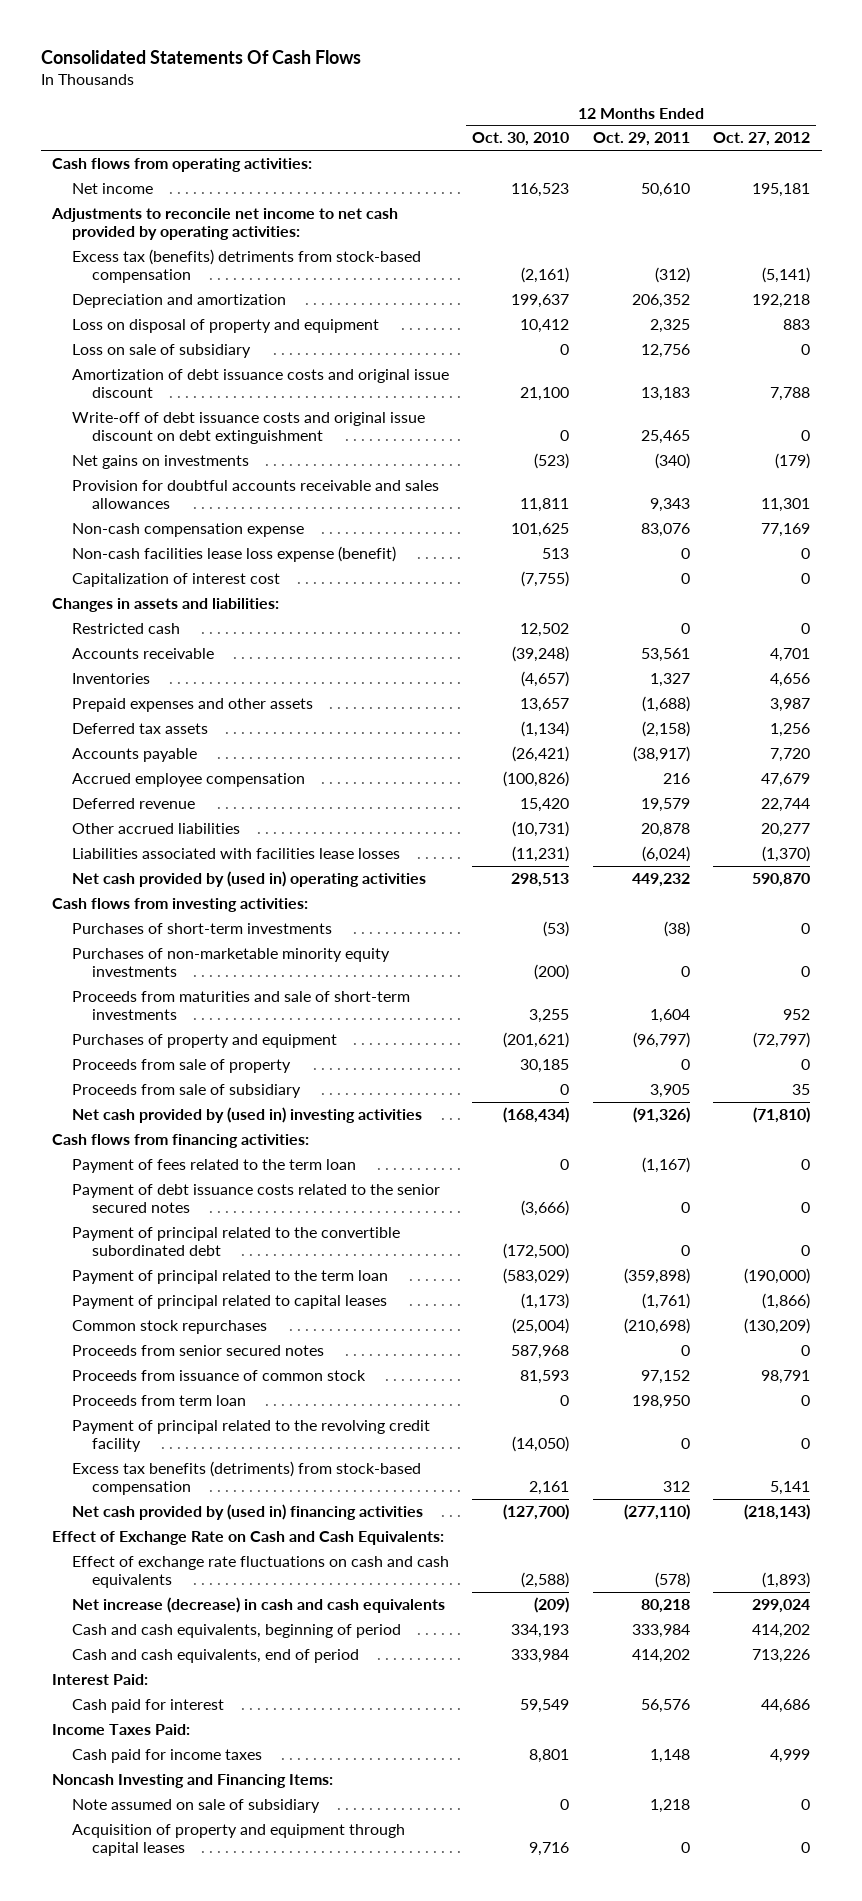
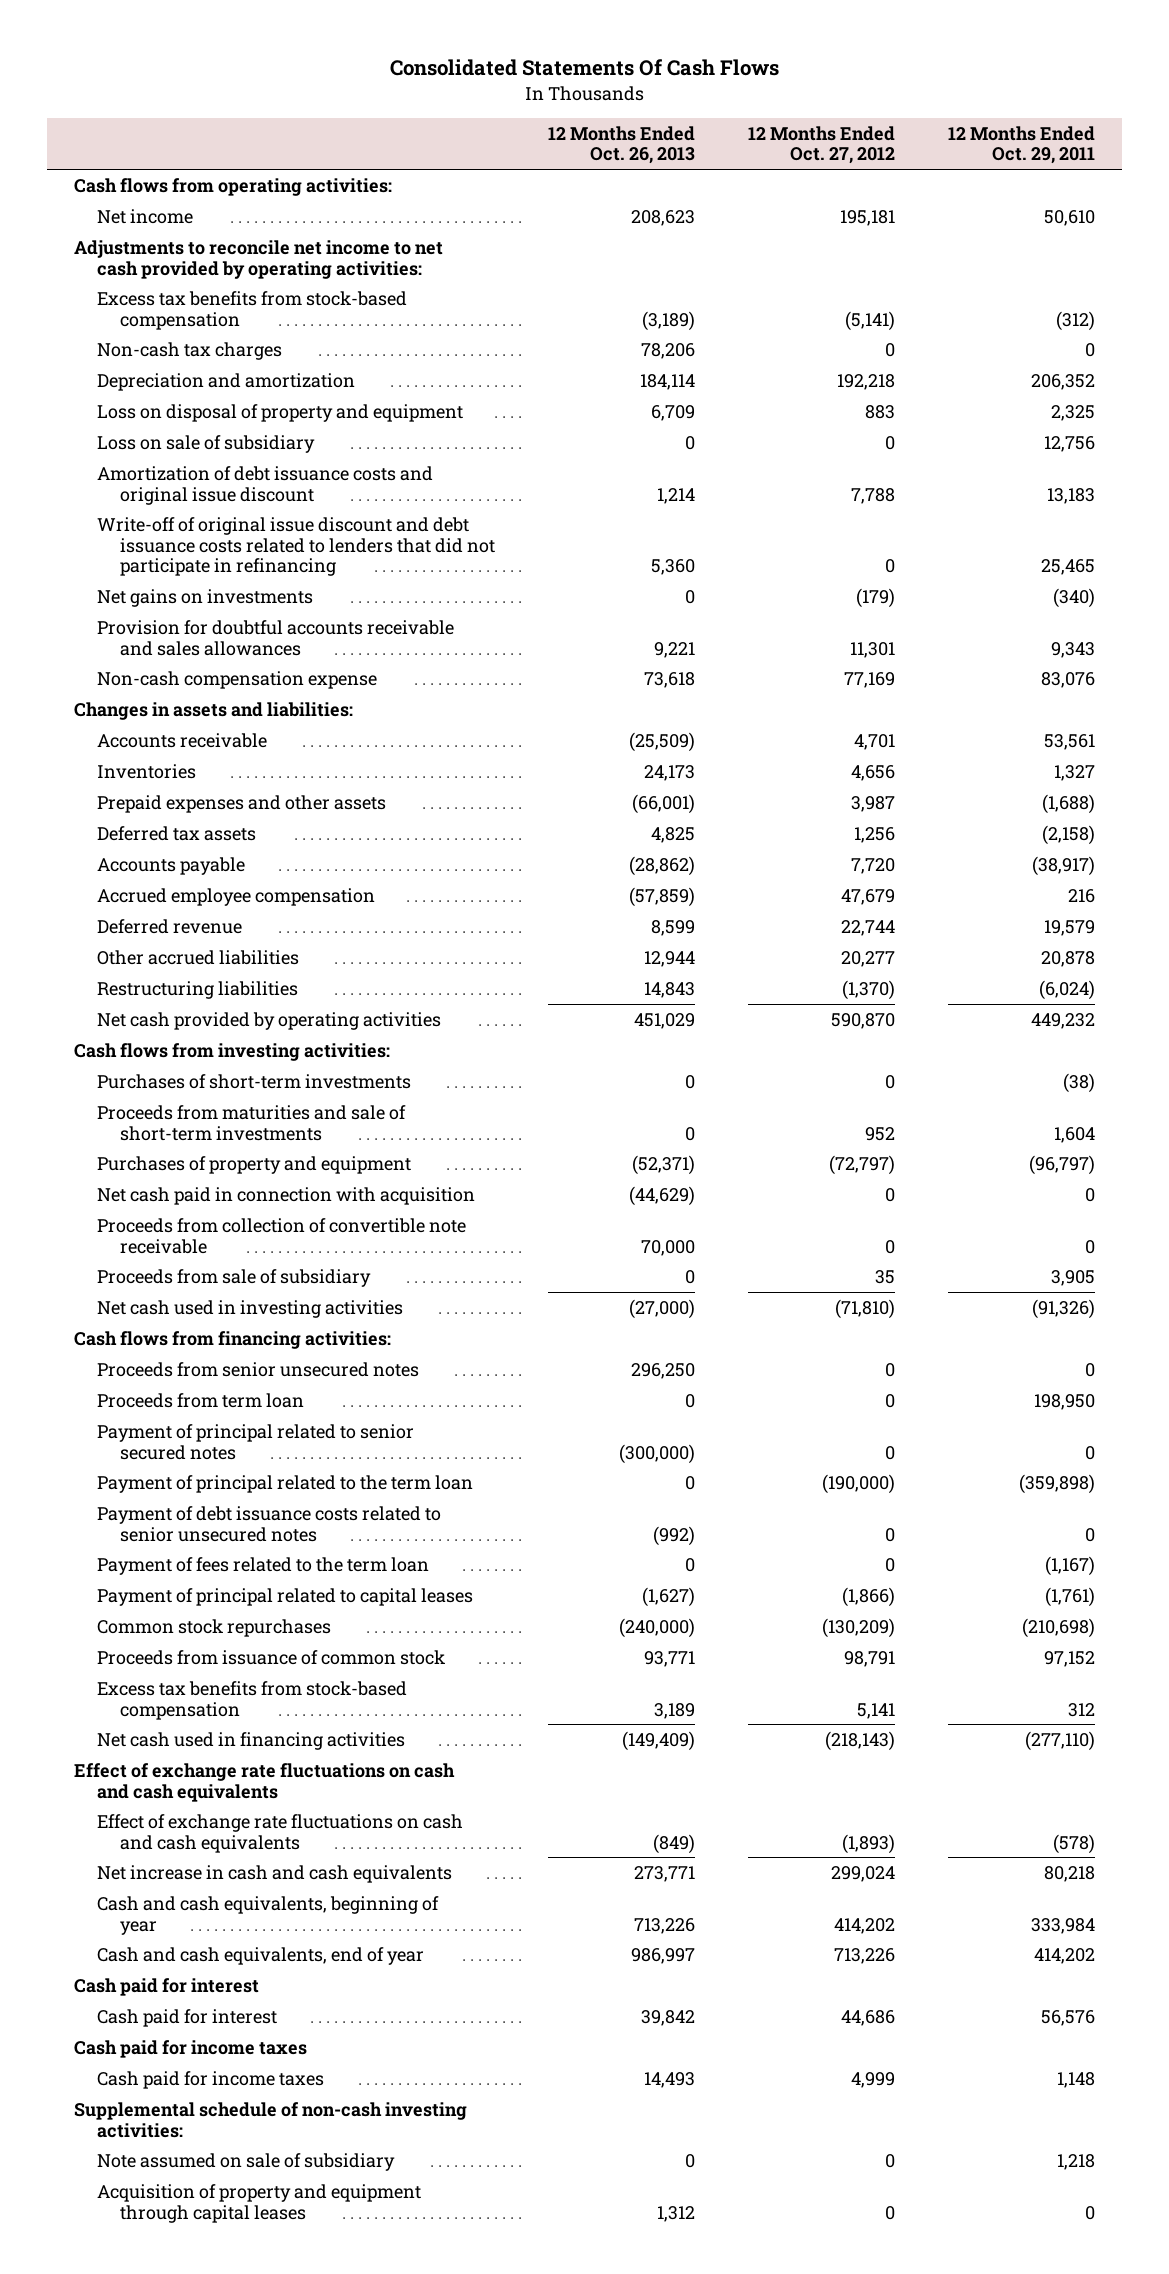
[472,132,570,147] Oct. 30, 2010 -> none
none -> [548,125,696,165] 12 Months Ended Oct. 26, 2013
[71,248,421,284] Excess tax (benefits) detriments from stock-based compensation -> [97,290,408,330] Excess tax benefits from stock-based compensation
none -> [97,341,283,360] Non-cash tax charges
[71,411,425,445] Write-off of debt issuance costs and original issue discount on debt extinguishment -> [97,516,496,577] Write-off of original issue discount and debt issuance costs related to lenders that did not participate in refinancing
[71,545,396,562] Non-cash facilities lease loss expense (benefit) -> none
[71,572,280,587] Capitalization of interest cost -> none
[71,622,180,634] Restricted cash -> none
[71,847,400,859] Liabilities associated with facilities lease losses -> [97,980,299,999] Restructuring liabilities
[71,870,426,887] Net cash provided by (used in) operating activities -> [97,1011,442,1030] Net cash provided by operating activities
[71,947,390,978] Purchases of non-marketable minority equity investments -> none
[71,1058,291,1073] Proceeds from sale of property -> none
none -> [97,1186,476,1205] Net cash paid in connection with acquisition
none -> [97,1217,467,1254] Proceeds from collection of convertible note receivable
[71,1106,422,1123] Net cash provided by (used in) investing activities -> [97,1299,404,1318] Net cash used in investing activities
[71,1226,400,1257] Payment of principal related to the convertible subordinated debt -> none
none -> [97,1361,420,1377] Proceeds from senior unsecured notes
[71,1394,246,1406] Proceeds from term loan -> [97,1392,305,1408] Proceeds from term loan
[71,1183,440,1214] Payment of debt issuance costs related to the senior secured notes -> [97,1423,415,1460] Payment of principal related to senior secured notes
none -> [97,1505,442,1542] Payment of debt issuance costs related to senior unsecured notes
[71,1158,356,1173] Payment of fees related to the term loan -> [97,1556,430,1575] Payment of fees related to the term loan
[71,1344,324,1356] Proceeds from senior secured notes -> none
[71,1419,430,1453] Payment of principal related to the revolving credit facility -> none
[71,1460,421,1496] Excess tax benefits (detriments) from stock-based compensation -> [97,1680,408,1720] Excess tax benefits from stock-based compensation
[71,1503,423,1520] Net cash provided by (used in) financing activities -> [97,1731,406,1750] Net cash used in financing activities
[52,1530,445,1545] Effect of Exchange Rate on Cash and Cash Equivalents: -> [73,1762,455,1802] Effect of exchange rate fluctuations on cash and cash equivalents
[71,1596,445,1613] Net increase (decrease) in cash and cash equivalents -> [97,1864,453,1883] Net increase in cash and cash equivalents
[71,1623,401,1638] Cash and cash equivalents, beginning of period -> [97,1895,440,1935] Cash and cash equivalents, beginning of year
[71,1648,359,1663] Cash and cash equivalents, end of period -> [97,1946,425,1965] Cash and cash equivalents, end of year
[52,1673,149,1685] Interest Paid: -> [73,1977,259,1996] Cash paid for interest
[52,1723,191,1735] Income Taxes Paid: -> [73,2039,307,2058] Cash paid for income taxes
[52,1773,334,1788] Noncash Investing and Financing Items: -> [73,2101,467,2138] Supplemental schedule of non-cash investing activities:

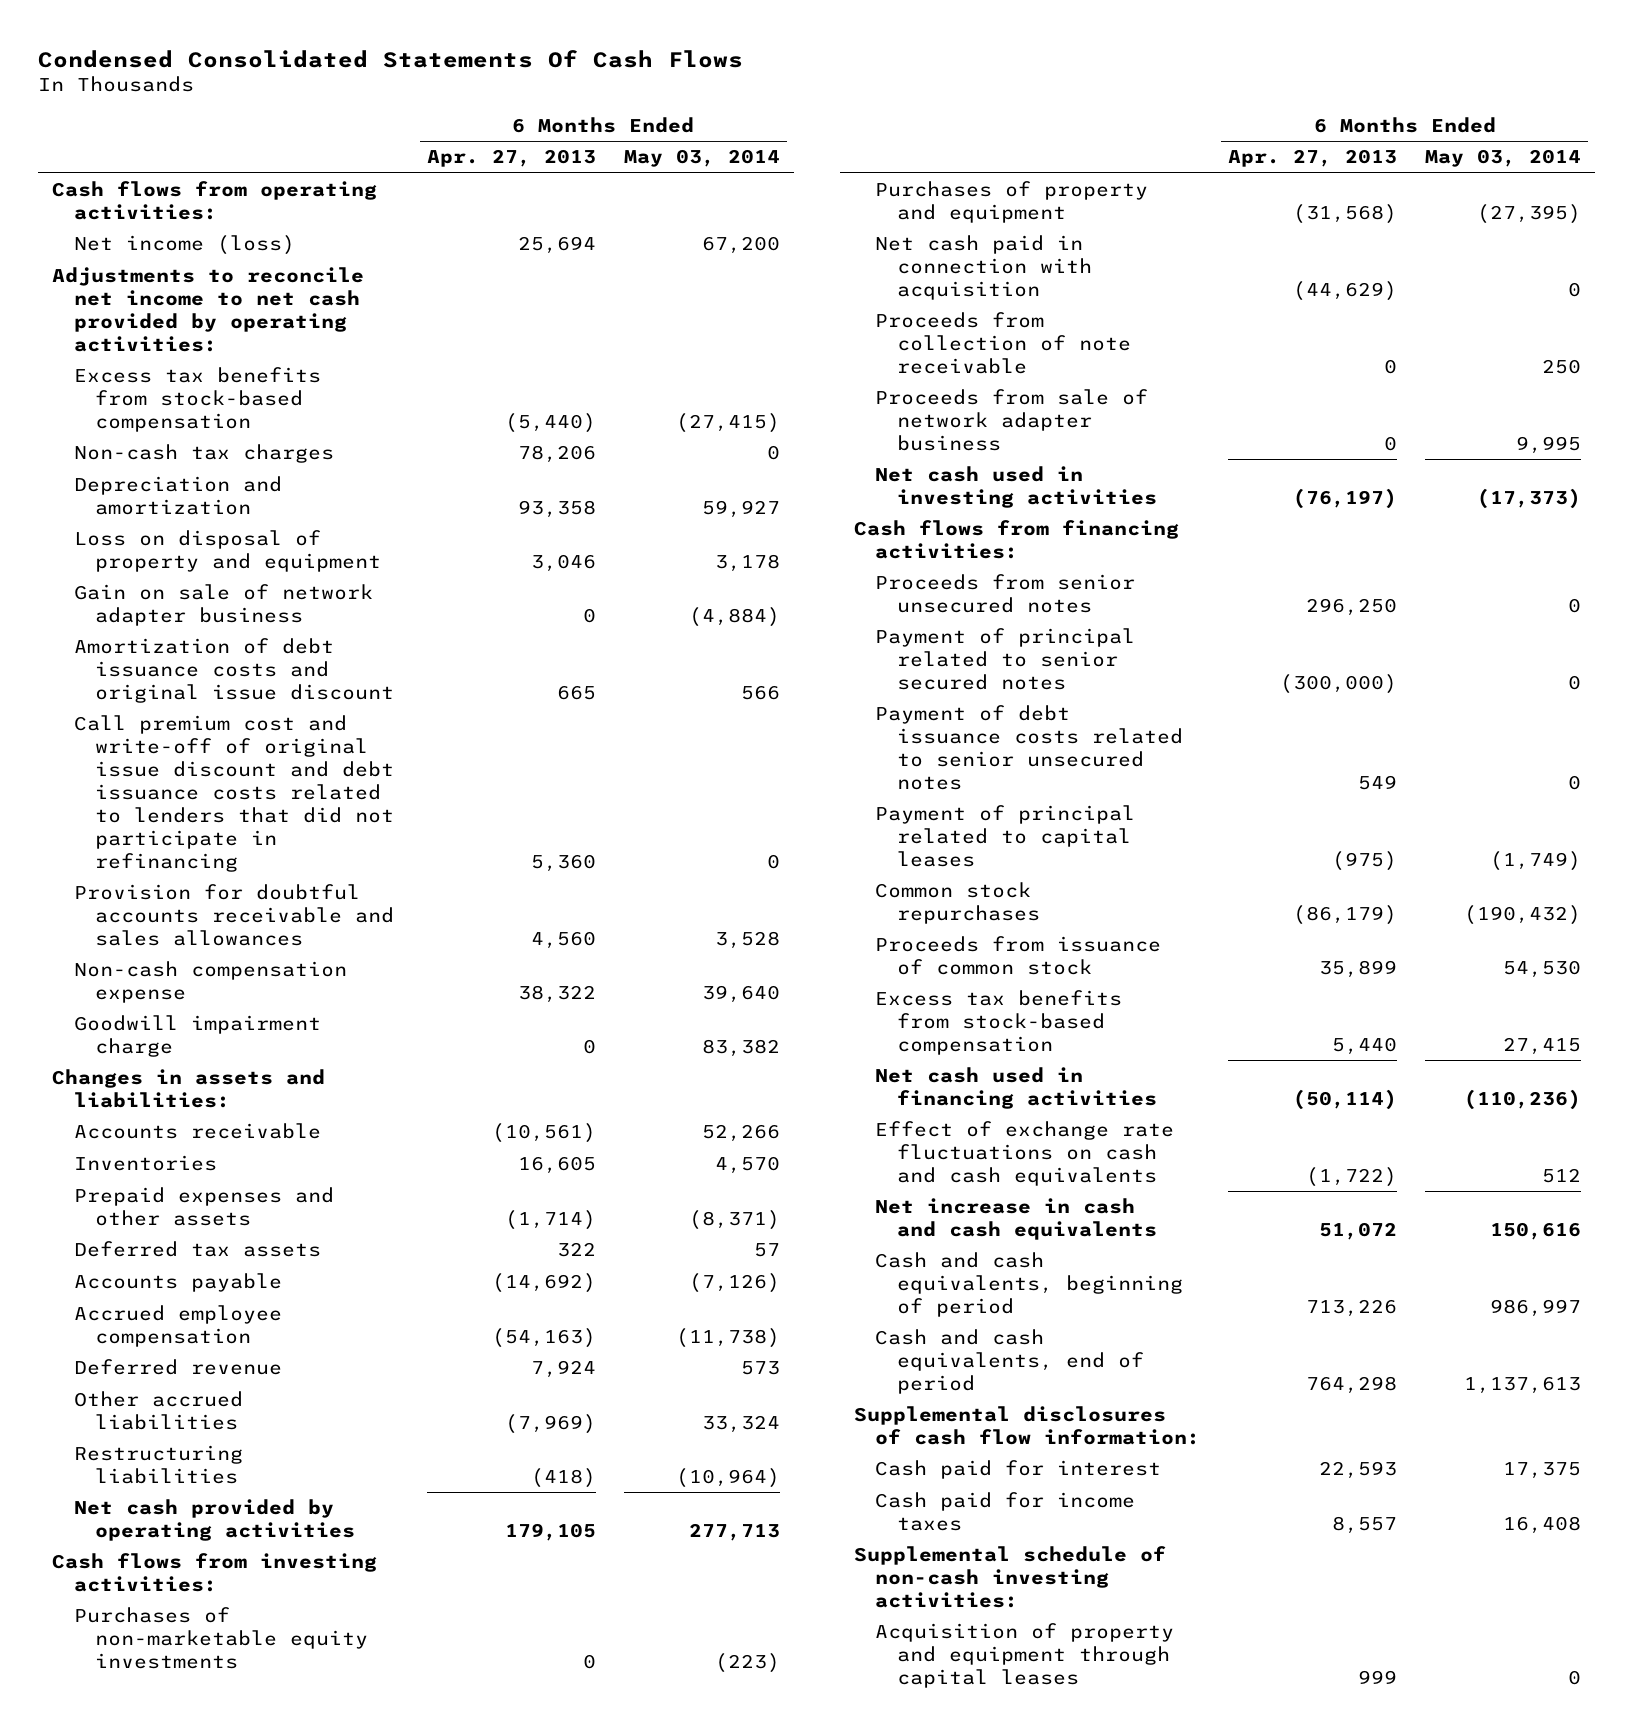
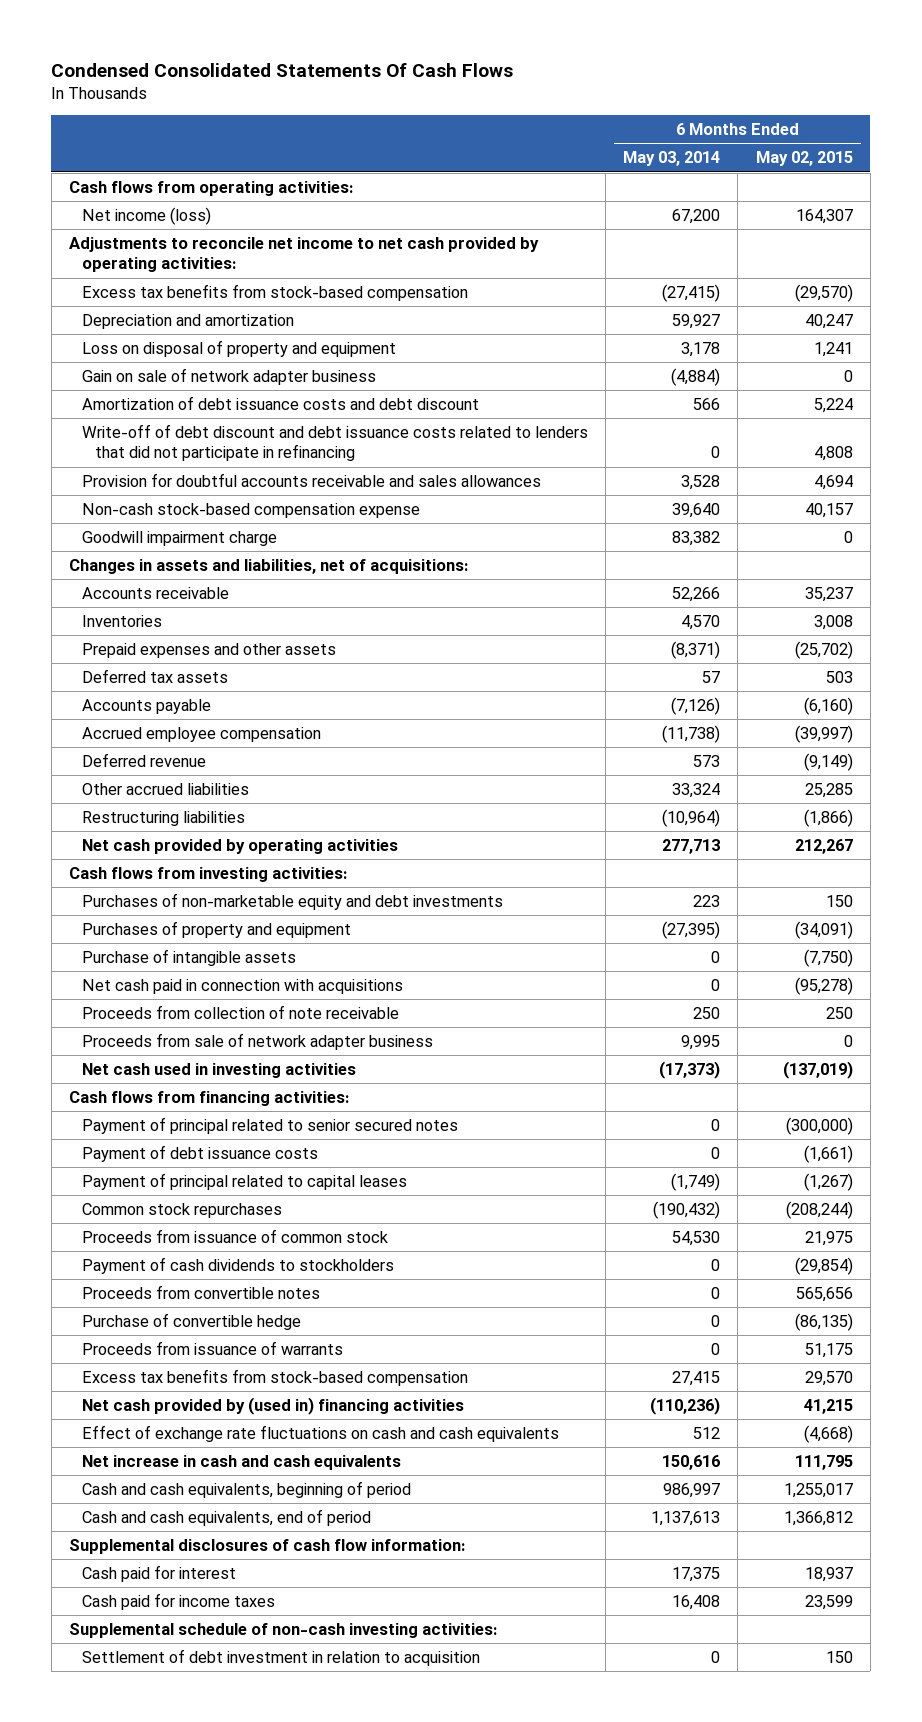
[426,149,596,168] Apr. 27, 2013 -> none
none -> [755,151,853,167] May 02, 2015
[73,444,334,464] Non-cash tax charges -> none
[73,638,395,704] Amortization of debt issuance costs and original issue discount -> [82,395,480,410] Amortization of debt issuance costs and debt discount
[73,715,395,872] Call premium cost and write-off of original issue discount and debt issuance costs related to lenders that did not participate in refinancing -> [82,423,589,462] Write-off of debt discount and debt issuance costs related to lenders that did not participate in refinancing
[73,961,347,1004] Non-cash compensation expense -> [82,502,421,518] Non-cash stock-based compensation expense
[52,1069,326,1109] Changes in assets and liabilities: -> [68,558,468,574] Changes in assets and liabilities, net of acquisitions:
[73,1607,369,1670] Purchases of non-marketable equity investments -> [82,892,504,910] Purchases of non-marketable equity and debt investments
[714,1653,780,1674] (223) -> [693,894,721,907] 223
none -> [82,948,297,966] Purchase of intangible assets
[875,235,1092,301] Net cash paid in connection with acquisition -> [82,978,404,994] Net cash paid in connection with acquisitions
[875,574,1136,614] Proceeds from senior unsecured notes -> none
[875,705,1183,790] Payment of debt issuance costs related to senior unsecured notes -> [82,1144,319,1162] Payment of debt issuance costs
none -> [82,1256,395,1274] Payment of cash dividends to stockholders
none -> [82,1284,321,1299] Proceeds from convertible notes
none -> [82,1312,302,1330] Purchase of convertible hedge
none -> [82,1340,344,1355] Proceeds from issuance of warrants
[875,1067,1157,1110] Net cash used in financing activities -> [82,1396,465,1415] Net cash provided by (used in) financing activities
[875,1623,1175,1689] Acquisition of property and equipment through capital leases -> none
none -> [82,1648,481,1666] Settlement of debt investment in relation to acquisition

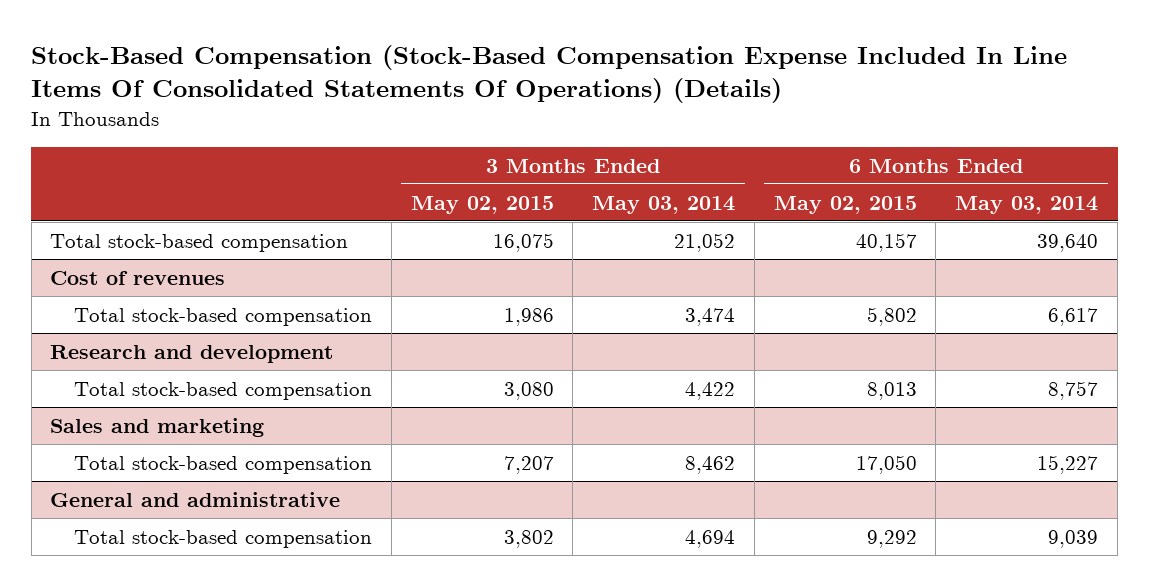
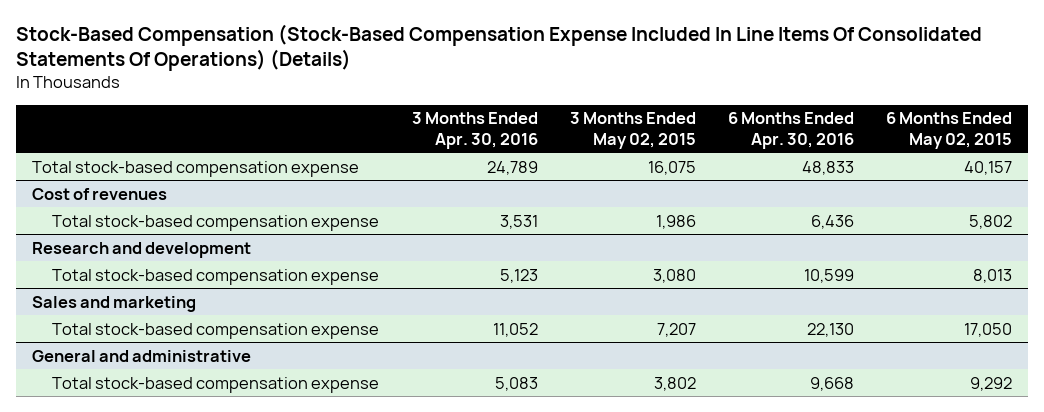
[592,195,736,214] May 03, 2014 -> none
[955,195,1099,214] May 03, 2014 -> none
none -> [411,112,538,149] 3 Months Ended Apr. 30, 2016
none -> [727,112,854,149] 6 Months Ended Apr. 30, 2016
[50,233,349,252] Total stock-based compensation -> [31,160,359,177] Total stock-based compensation expense
[74,307,373,326] Total stock-based compensation -> [52,214,380,231] Total stock-based compensation expense
[74,381,373,400] Total stock-based compensation -> [52,268,380,285] Total stock-based compensation expense
[74,455,373,474] Total stock-based compensation -> [52,322,380,339] Total stock-based compensation expense
[74,529,373,548] Total stock-based compensation -> [52,376,380,393] Total stock-based compensation expense

